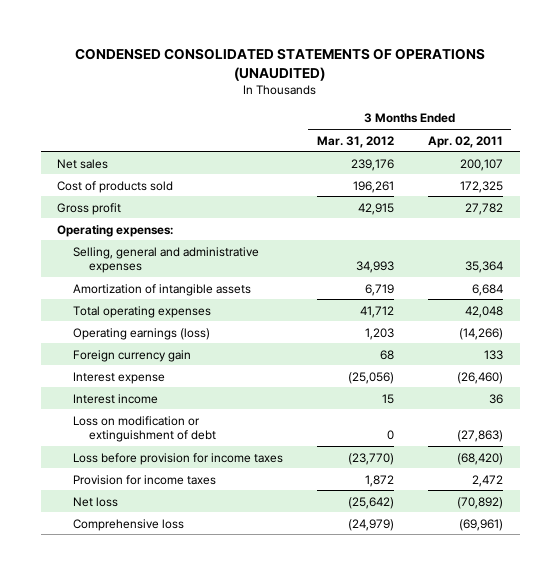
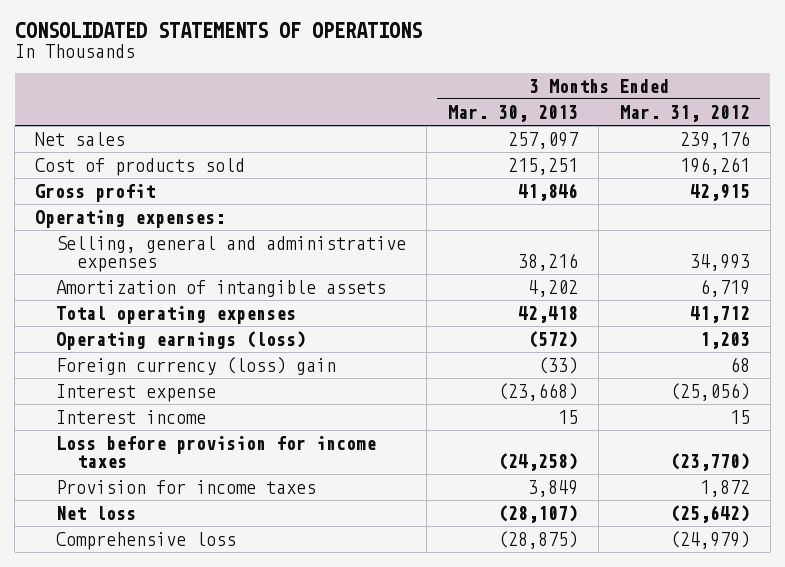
[75,48,486,82] CONDENSED CONSOLIDATED STATEMENTS OF OPERATIONS (UNAUDITED) -> [14,21,422,38] CONSOLIDATED STATEMENTS OF OPERATIONS
[427,135,503,148] Apr. 02, 2011 -> none
none -> [447,104,578,122] Mar. 30, 2013
[73,349,192,362] Foreign currency gain -> [56,356,337,375] Foreign currency (loss) gain
[73,415,216,443] Loss on modification or extinguishment of debt -> none

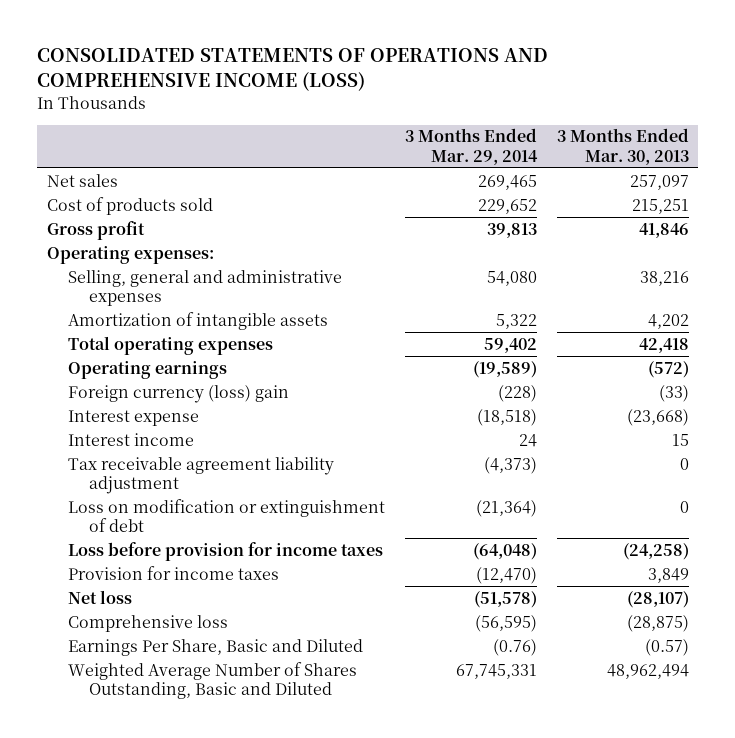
[14,21,422,38] CONSOLIDATED STATEMENTS OF OPERATIONS -> [37,47,549,91] CONSOLIDATED STATEMENTS OF OPERATIONS AND COMPREHENSIVE INCOME (LOSS)
[619,104,750,122] Mar. 31, 2012 -> none
none -> [404,128,538,165] 3 Months Ended Mar. 29, 2014
[56,330,307,350] Operating earnings (loss) -> [67,360,227,379] Operating earnings
none -> [67,456,334,495] Tax receivable agreement liability adjustment
none -> [67,498,385,533] Loss on modification or extinguishment of debt
none -> [67,638,363,656] Earnings Per Share, Basic and Diluted
none -> [67,661,357,700] Weighted Average Number of Shares Outstanding, Basic and Diluted

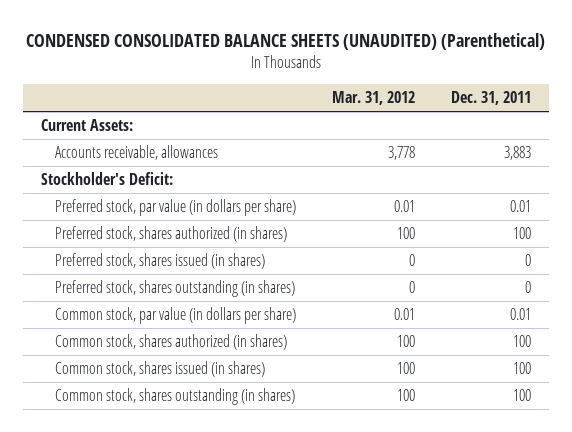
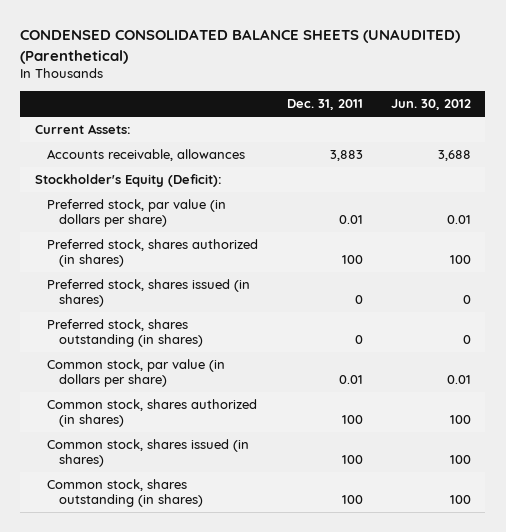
[331,91,415,106] Mar. 31, 2012 -> none
none -> [391,99,472,111] Jun. 30, 2012
[41,172,174,186] Stockholder's Deficit: -> [34,174,222,188] Stockholder's Equity (Deficit):

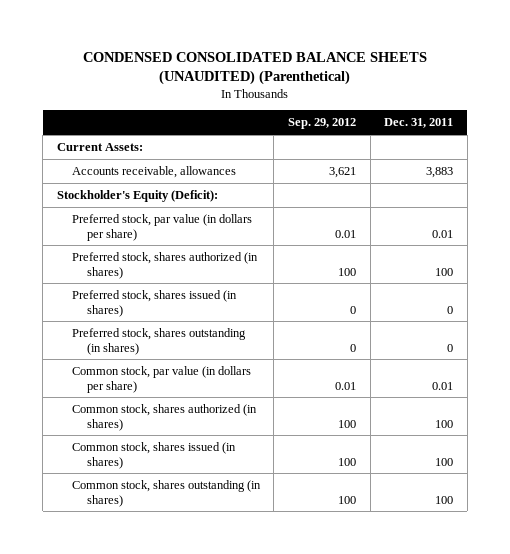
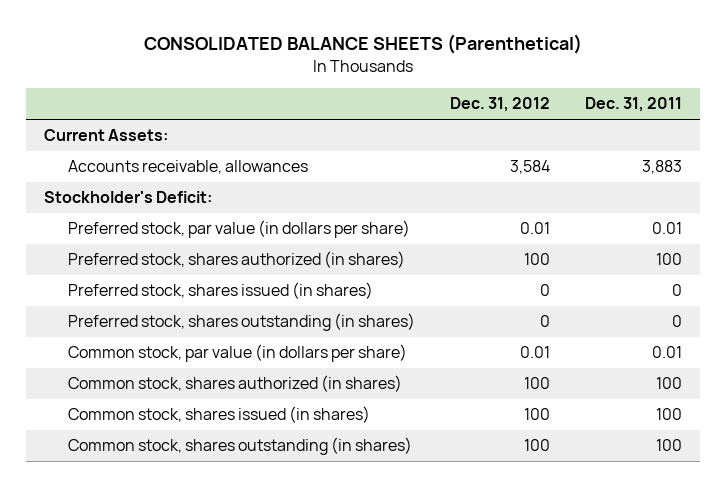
[82,51,427,86] CONDENSED CONSOLIDATED BALANCE SHEETS (UNAUDITED) (Parenthetical) -> [143,34,582,55] CONSOLIDATED BALANCE SHEETS (Parenthetical)
[287,118,356,130] Sep. 29, 2012 -> none
none -> [450,97,551,113] Dec. 31, 2012
[56,189,218,202] Stockholder's Equity (Deficit): -> [43,191,212,204] Stockholder's Deficit:

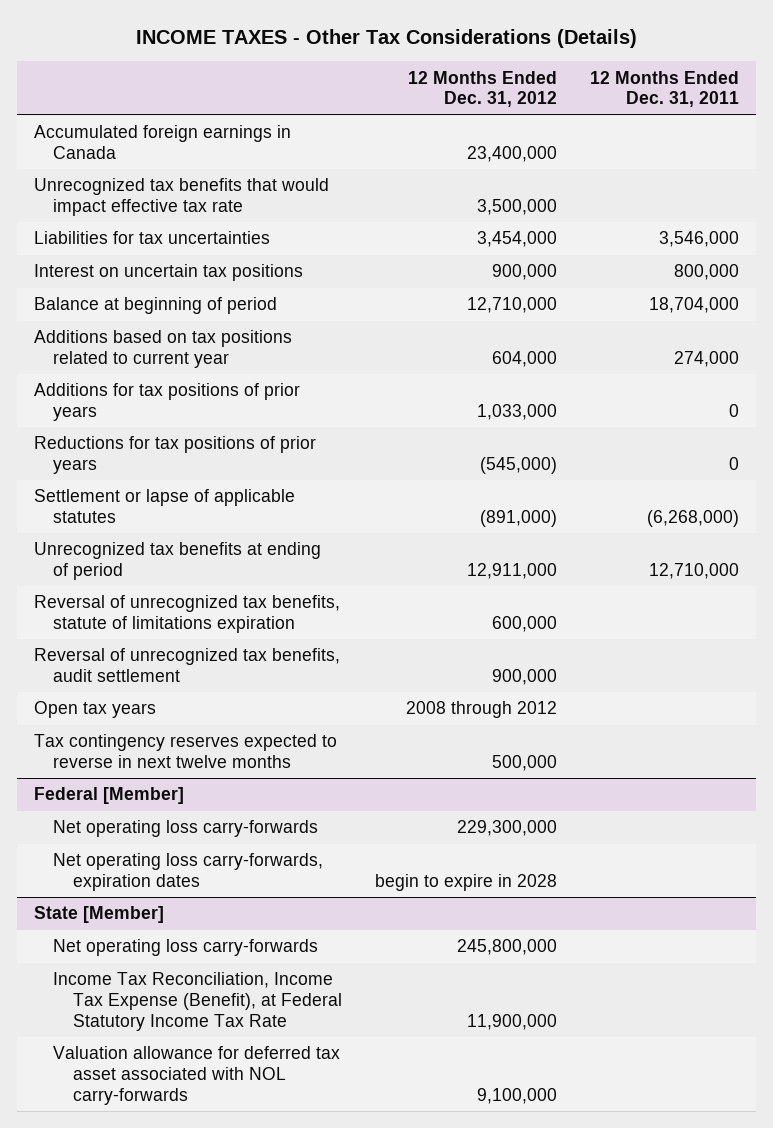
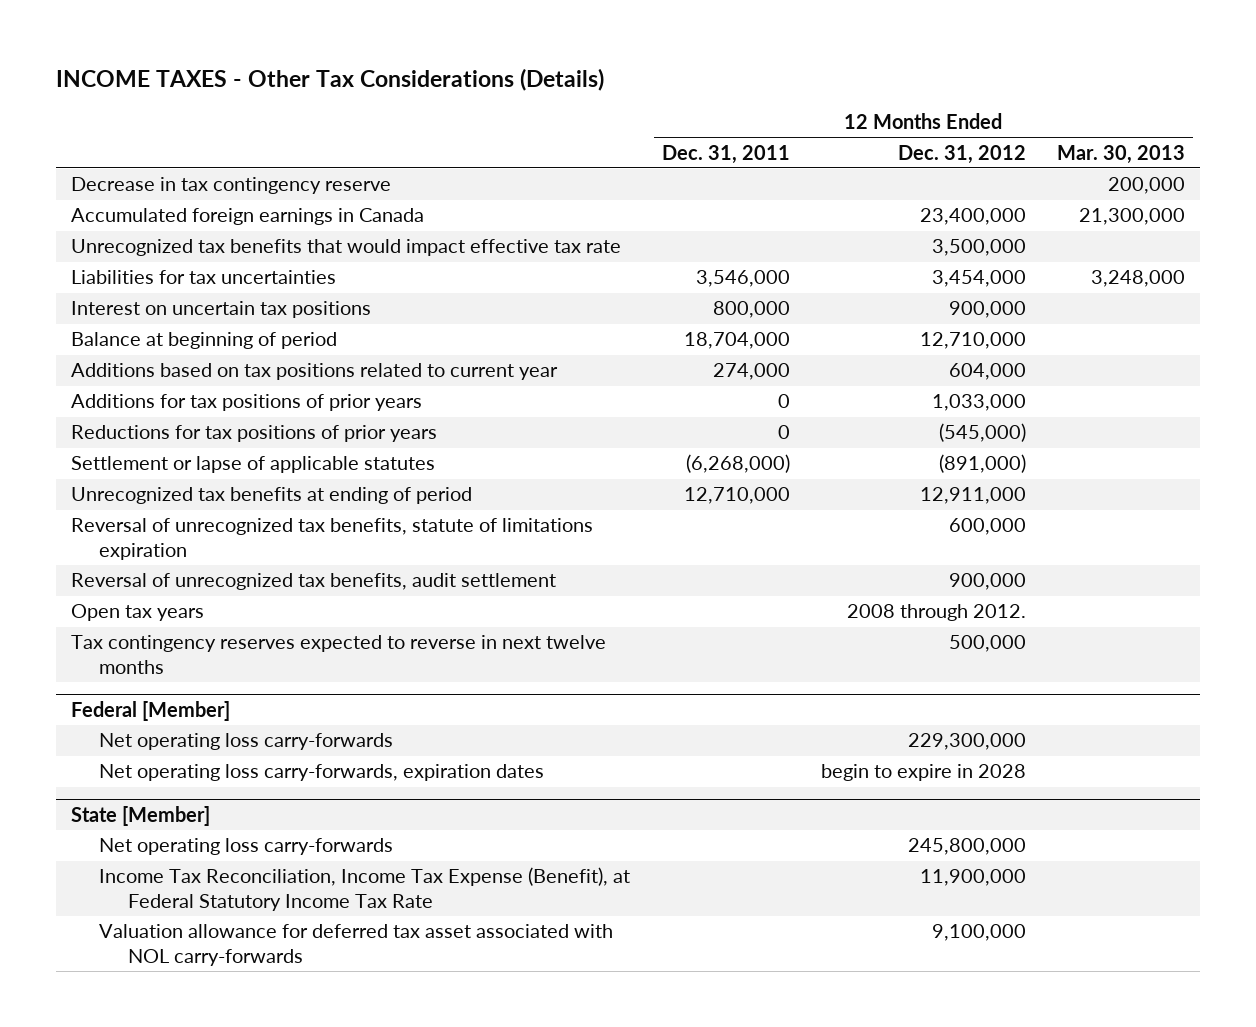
none -> [1056,144,1185,164] Mar. 30, 2013
none -> [71,177,392,195] Decrease in tax contingency reserve
[406,701,558,719] 2008 through 2012 -> [846,604,1026,622] 2008 through 2012.

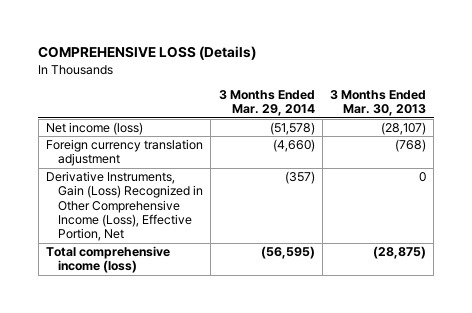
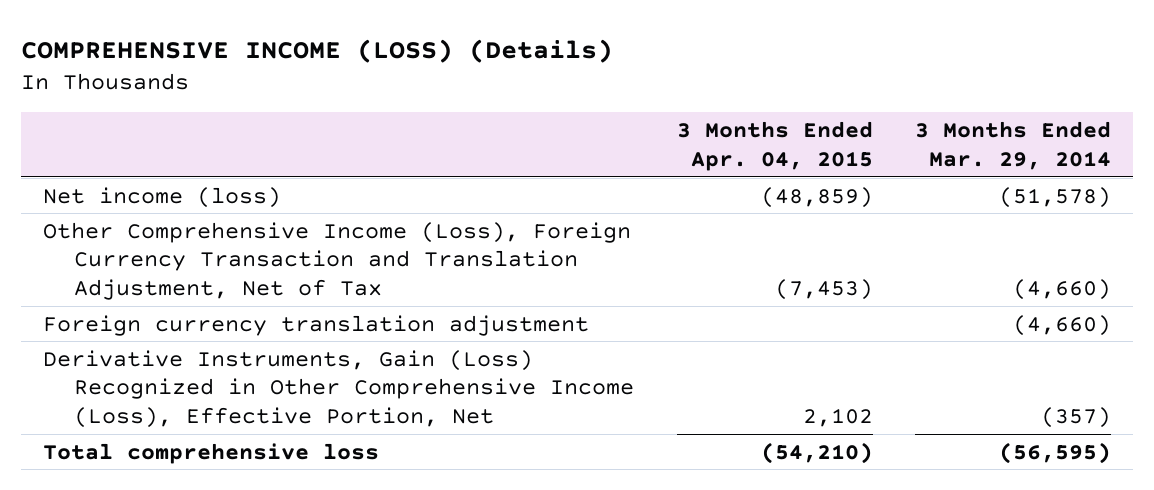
[38,46,257,61] COMPREHENSIVE LOSS (Details) -> [21,38,614,63] COMPREHENSIVE INCOME (LOSS) (Details)
[329,90,426,117] 3 Months Ended Mar. 30, 2013 -> none
none -> [676,121,873,171] 3 Months Ended Apr. 04, 2015
none -> [42,221,631,301] Other Comprehensive Income (Loss), Foreign Currency Transaction and Translation Adjustment, Net of Tax
[45,246,170,274] Total comprehensive income (loss) -> [42,442,379,464] Total comprehensive loss

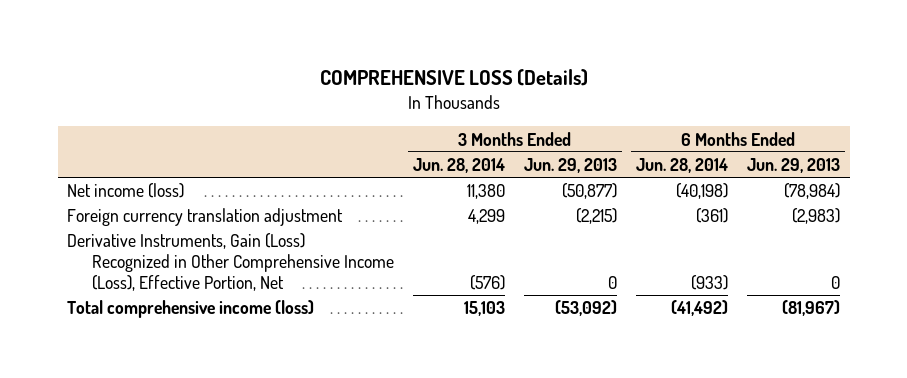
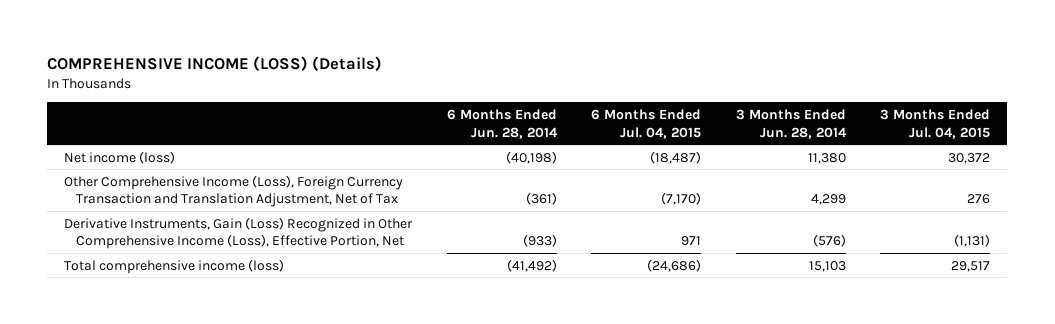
[319,69,588,87] COMPREHENSIVE LOSS (Details) -> [47,56,383,72] COMPREHENSIVE INCOME (LOSS) (Details)
[524,158,618,174] Jun. 29, 2013 -> none
[747,158,841,174] Jun. 29, 2013 -> none
none -> [591,109,702,139] 6 Months Ended Jul. 04, 2015
none -> [880,109,991,139] 3 Months Ended Jul. 04, 2015
[67,208,344,227] Foreign currency translation adjustment -> [64,174,404,208] Other Comprehensive Income (Loss), Foreign Currency Transaction and Translation Adjustment, Net of Tax

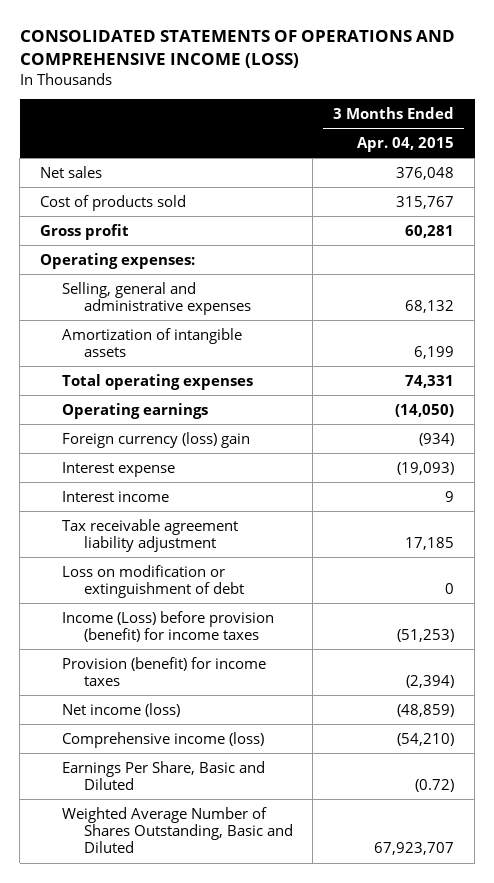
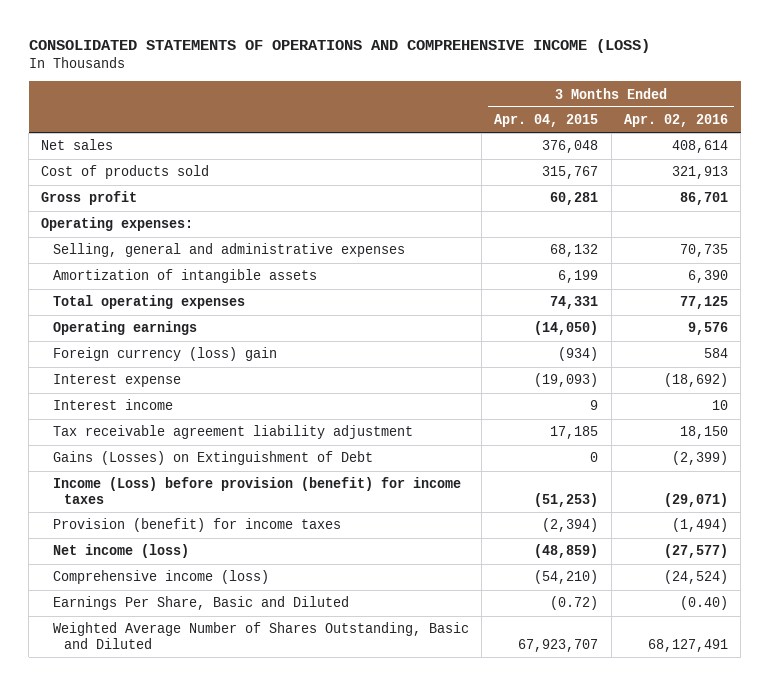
none -> [623,114,728,128] Apr. 02, 2016
[61,564,244,599] Loss on modification or extinguishment of debt -> [52,451,373,466] Gains (Losses) on Extinguishment of Debt

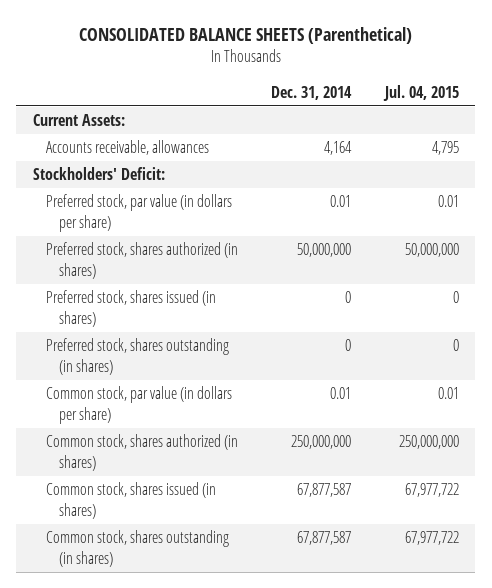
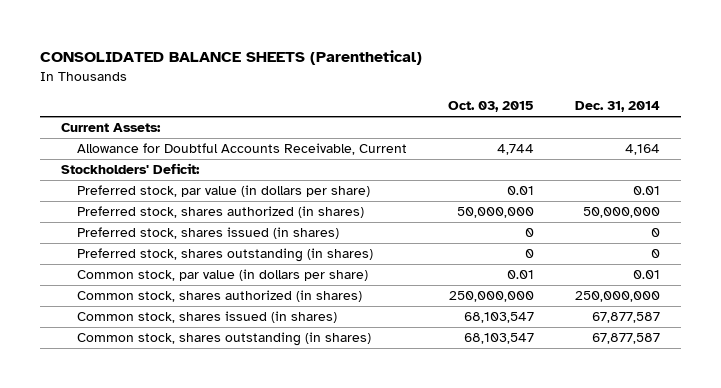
[382,84,459,101] Jul. 04, 2015 -> none
none -> [448,101,535,113] Oct. 03, 2015
[46,140,210,156] Accounts receivable, allowances -> [77,143,408,156] Allowance for Doubtful Accounts Receivable, Current

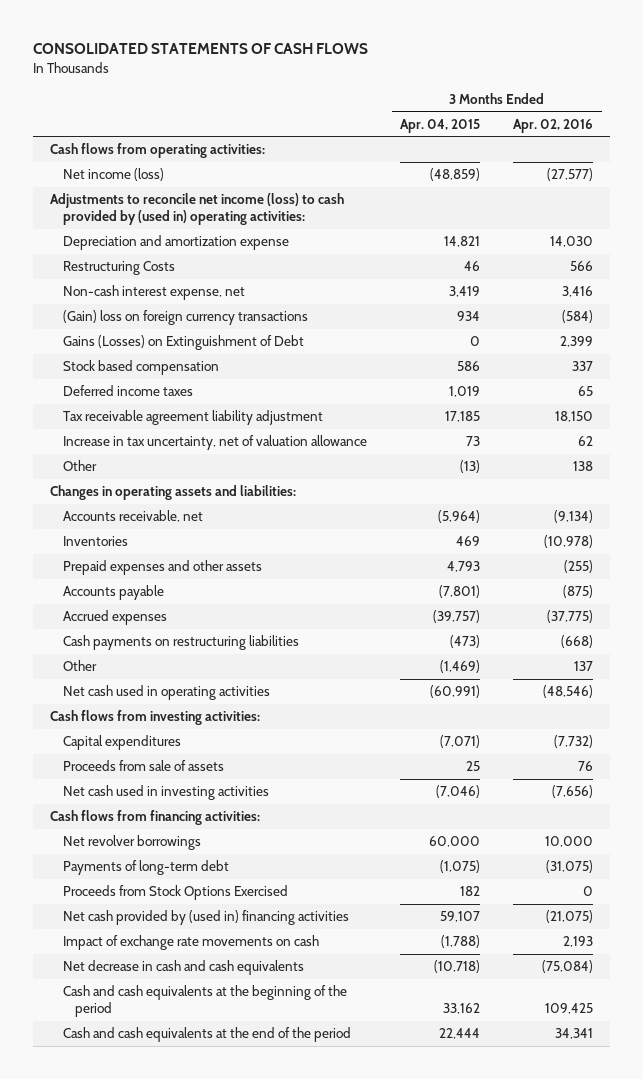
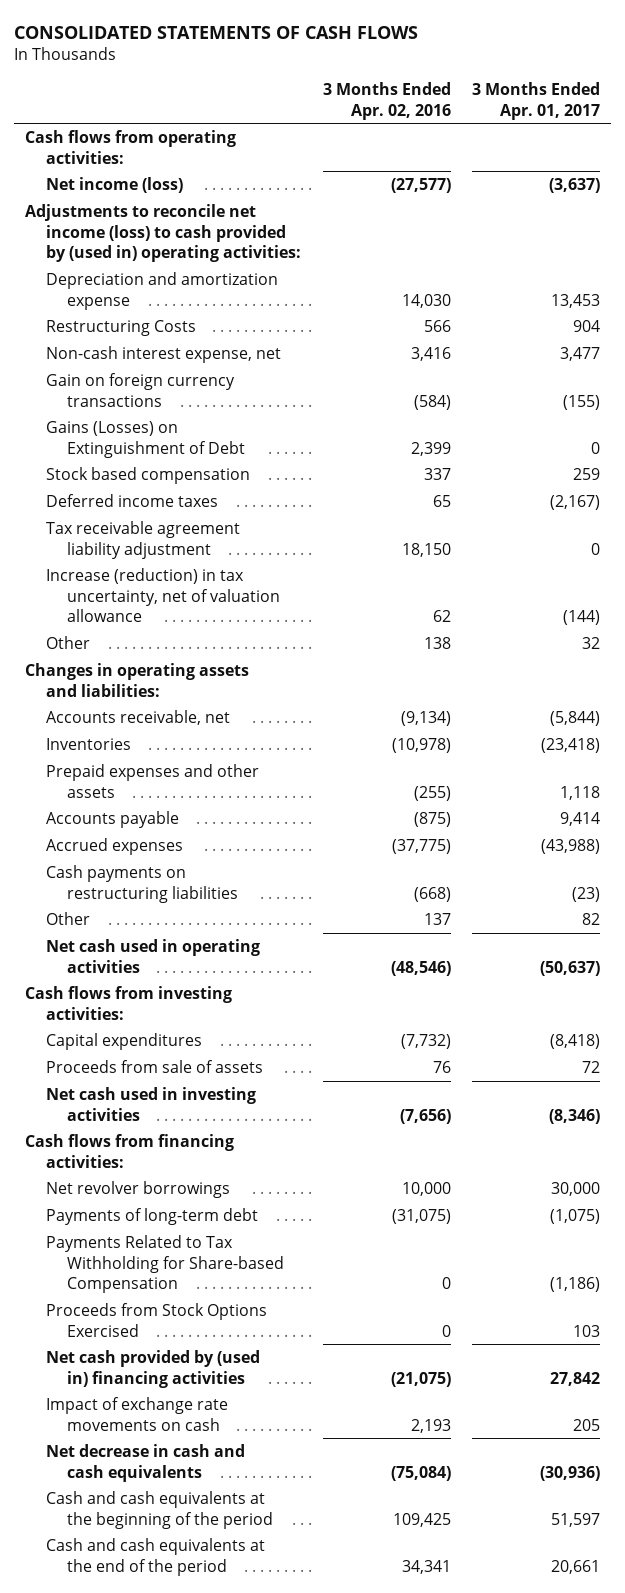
[399,118,480,133] Apr. 04, 2015 -> none
none -> [472,82,601,120] 3 Months Ended Apr. 01, 2017
[62,310,308,326] (Gain) loss on foreign currency transactions -> [46,373,236,407] Gain on foreign currency transactions
[62,435,367,451] Increase in tax uncertainty, net of valuation allowance -> [46,568,281,623] Increase (reduction) in tax uncertainty, net of valuation allowance
none -> [46,1235,285,1294] Payments Related to Tax Withholding for Share-based Compensation

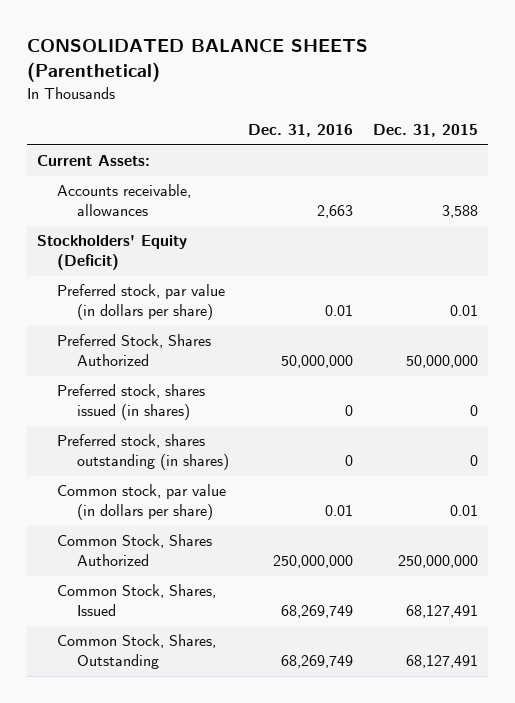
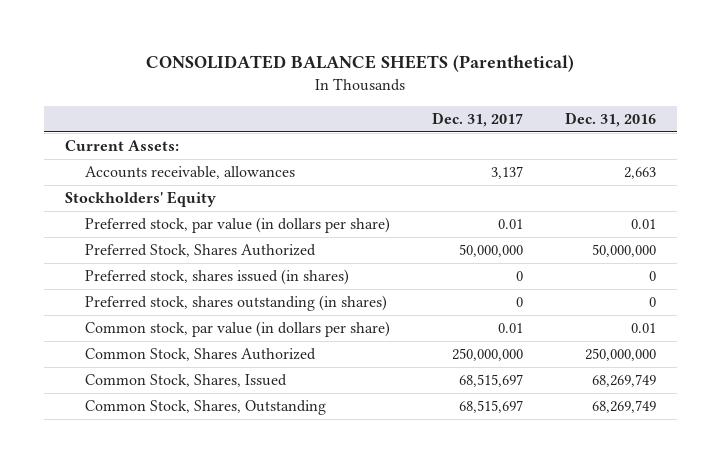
[373,124,479,138] Dec. 31, 2015 -> none
none -> [432,111,524,127] Dec. 31, 2017
[37,235,188,271] Stockholders' Equity (Deficit) -> [64,191,216,208] Stockholders' Equity

